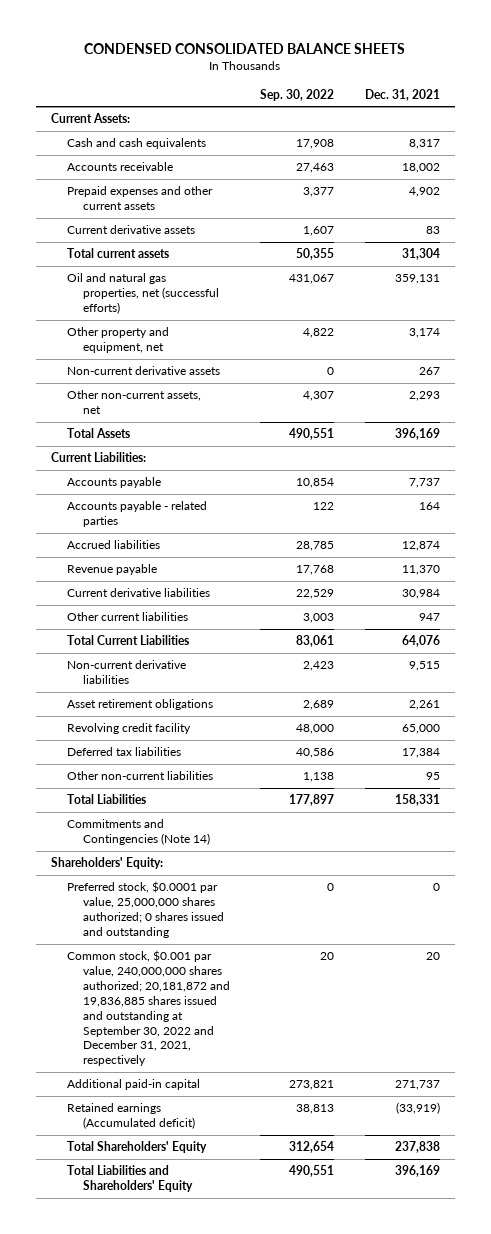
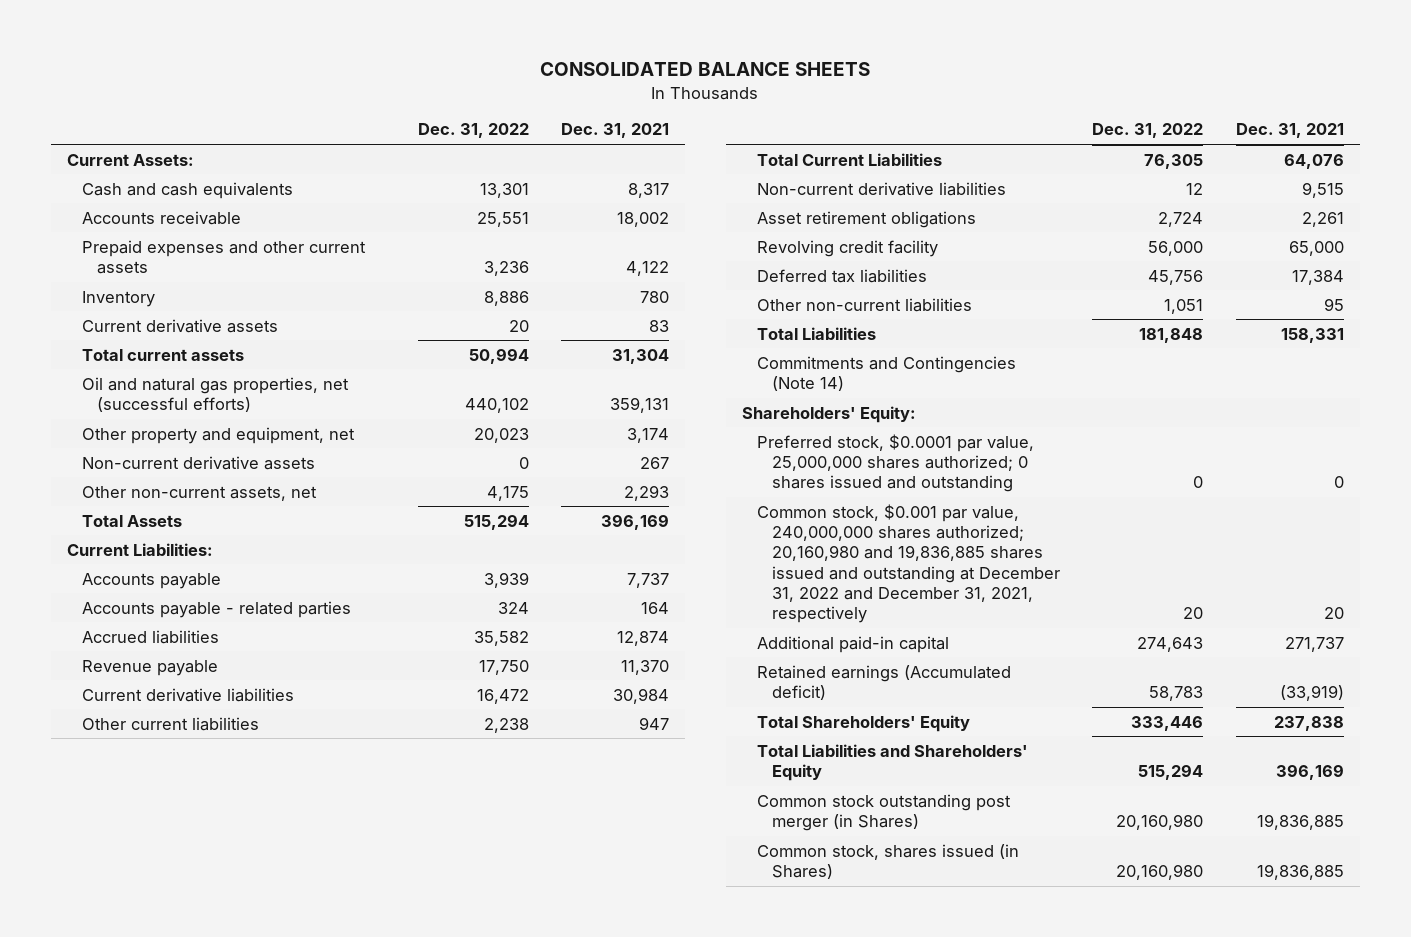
[84,43,406,55] CONDENSED CONSOLIDATED BALANCE SHEETS -> [540,62,871,77] CONSOLIDATED BALANCE SHEETS
[260,88,335,101] Sep. 30, 2022 -> none
none -> [417,123,529,139] Dec. 31, 2022
[408,187,440,198] 4,902 -> [625,260,669,276] 4,122
none -> [82,290,156,307] Inventory
[66,950,230,1067] Common stock, $0.001 par value, 240,000,000 shares authorized; 20,181,872 and 19,836,885 shares issued and outstanding at September 30, 2022 and December 31, 2021, respectively -> [757,503,1061,624] Common stock, $0.001 par value, 240,000,000 shares authorized; 20,160,980 and 19,836,885 shares issued and outstanding at December 31, 2022 and December 31, 2021, respectively
none -> [757,793,1012,831] Common stock outstanding post merger (in Shares)
none -> [757,843,1020,879] Common stock, shares issued (in Shares)

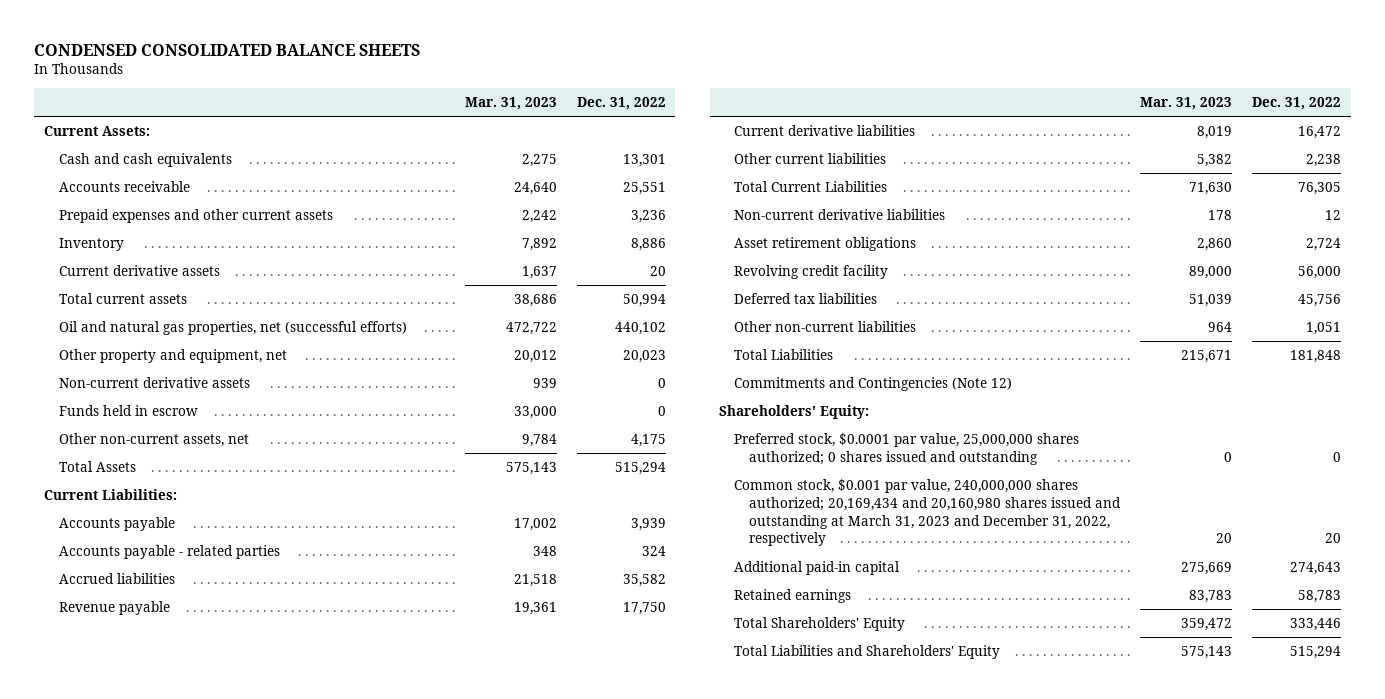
[540,62,871,77] CONSOLIDATED BALANCE SHEETS -> [34,43,421,56] CONDENSED CONSOLIDATED BALANCE SHEETS
[560,123,669,139] Dec. 31, 2021 -> none
none -> [464,97,557,111] Mar. 31, 2023
none -> [59,405,199,417] Funds held in escrow
[757,355,1017,391] Commitments and Contingencies (Note 14) -> [734,377,1013,392] Commitments and Contingencies (Note 12)
[757,503,1061,624] Common stock, $0.001 par value, 240,000,000 shares authorized; 20,160,980 and 19,836,885 shares issued and outstanding at December 31, 2022 and December 31, 2021, respectively -> [734,479,1122,547] Common stock, $0.001 par value, 240,000,000 shares authorized; 20,169,434 and 20,160,980 shares issued and outstanding at March 31, 2023 and December 31, 2022, respectively
[757,664,1012,700] Retained earnings (Accumulated deficit) -> [734,589,852,604] Retained earnings
[757,793,1012,831] Common stock outstanding post merger (in Shares) -> none
[757,843,1020,879] Common stock, shares issued (in Shares) -> none

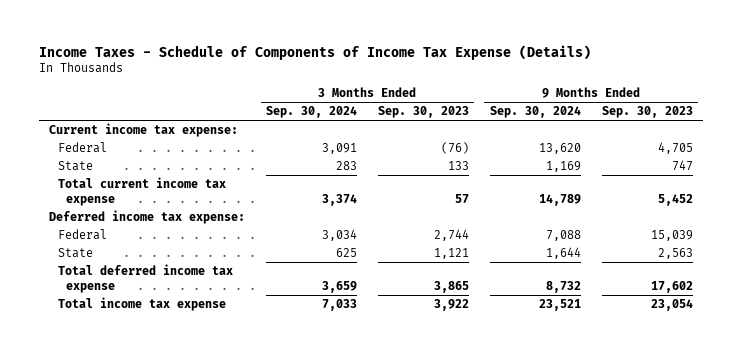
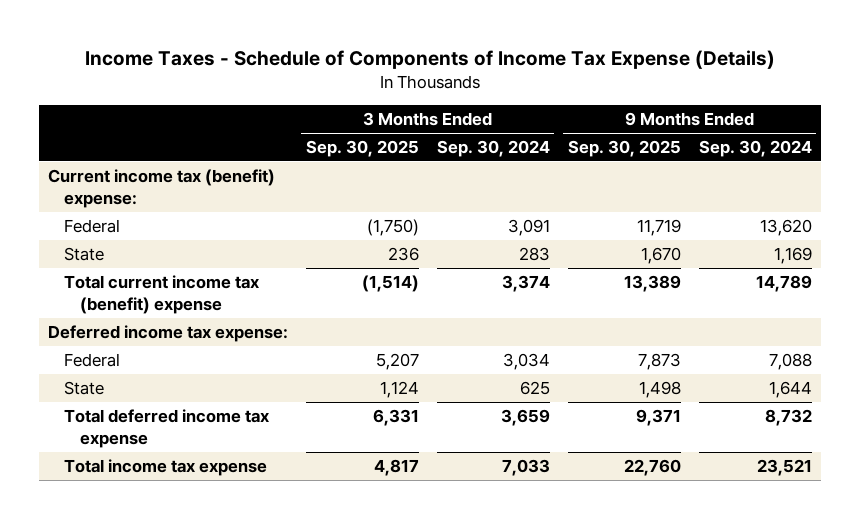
[377,106,469,119] Sep. 30, 2023 -> none
[601,106,693,119] Sep. 30, 2023 -> none
none -> [305,139,419,157] Sep. 30, 2025
none -> [567,139,681,157] Sep. 30, 2025
[49,123,239,138] Current income tax expense: -> [47,168,275,209] Current income tax (benefit) expense:
[57,177,226,207] Total current income tax expense -> [64,274,260,315] Total current income tax (benefit) expense

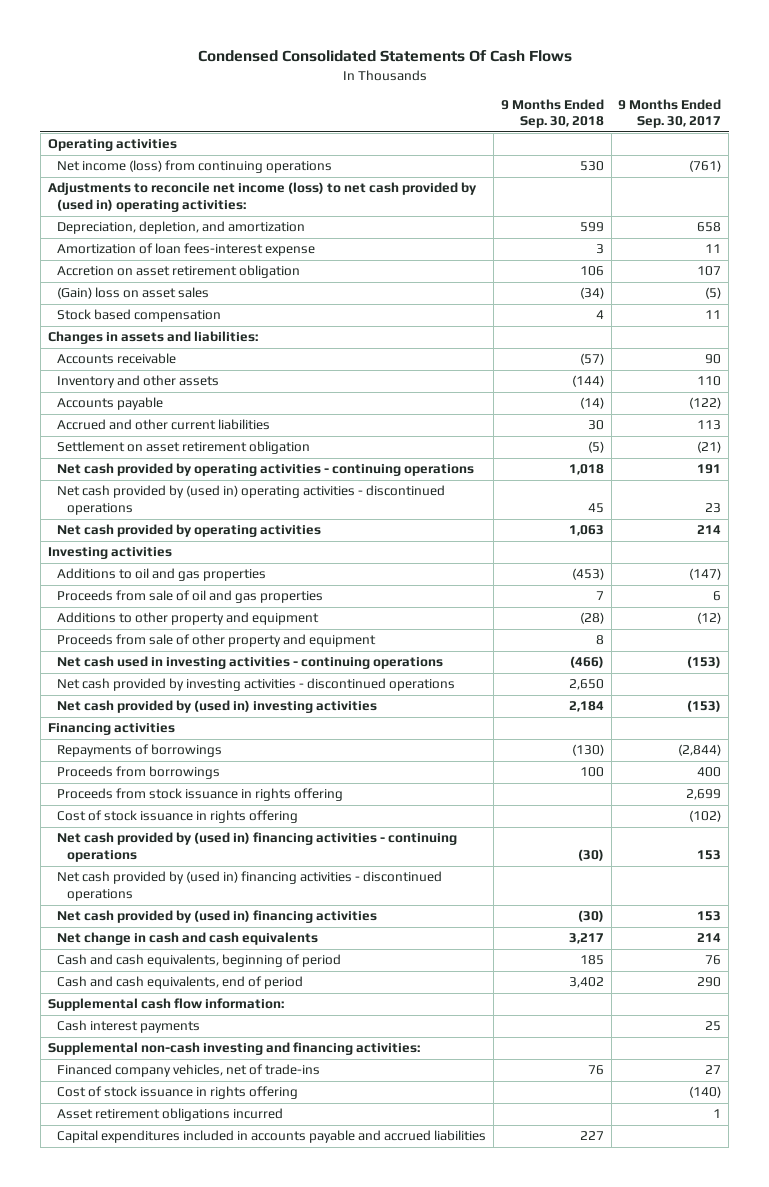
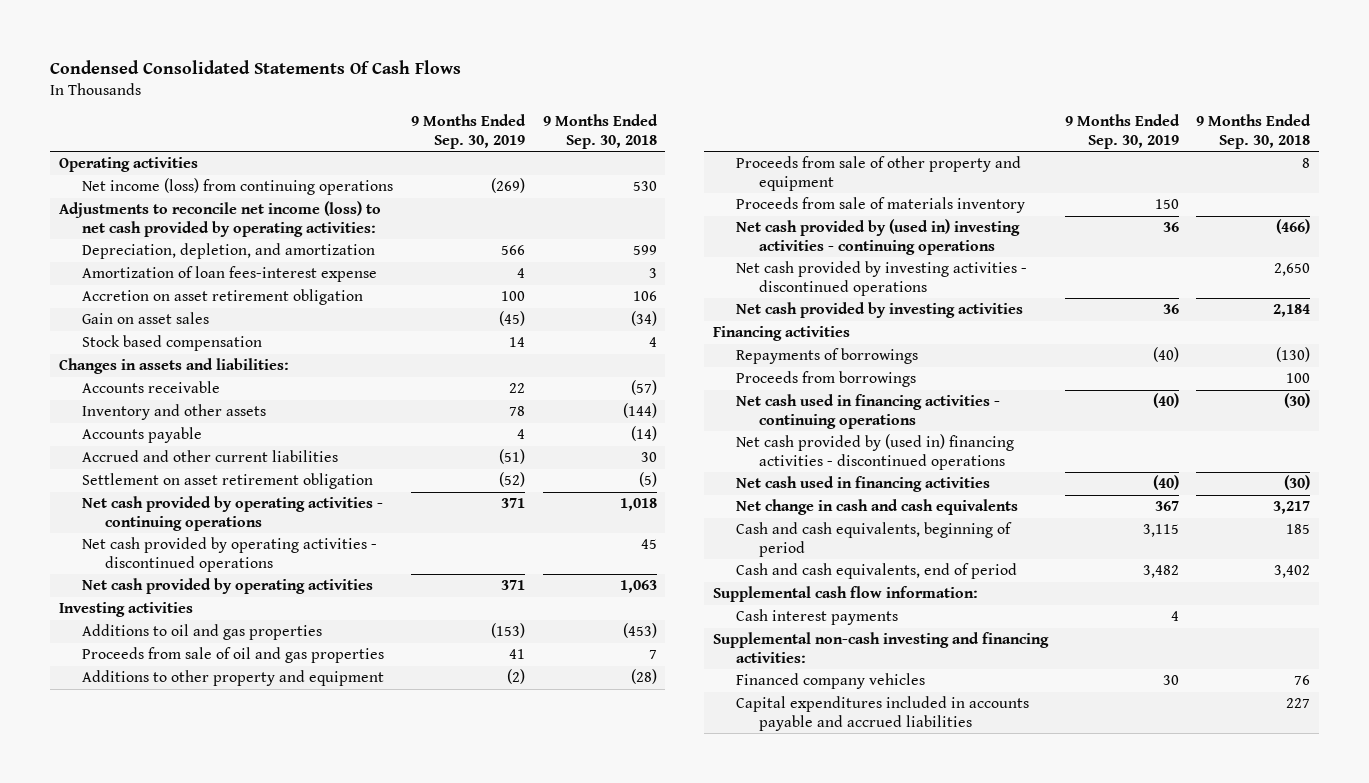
[618,98,722,128] 9 Months Ended Sep. 30, 2017 -> none
none -> [411,114,527,149] 9 Months Ended Sep. 30, 2019
[47,182,477,212] Adjustments to reconcile net income (loss) to net cash provided by (used in) operating activities: -> [58,201,381,237] Adjustments to reconcile net income (loss) to net cash provided by operating activities:
[57,287,210,300] (Gain) loss on asset sales -> [82,312,210,325] Gain on asset sales
[57,485,446,515] Net cash provided by (used in) operating activities - discontinued operations -> [82,537,378,572] Net cash provided by operating activities - discontinued operations
none -> [735,197,1025,214] Proceeds from sale of materials inventory
[57,656,444,670] Net cash used in investing activities - continuing operations -> [735,219,1020,255] Net cash provided by (used in) investing activities - continuing operations
[57,700,378,714] Net cash provided by (used in) investing activities -> [735,302,1023,319] Net cash provided by investing activities
[57,788,344,802] Proceeds from stock issuance in rights offering -> none
[57,810,299,824] Cost of stock issuance in rights offering -> none
[57,832,458,862] Net cash provided by (used in) financing activities - continuing operations -> [735,394,1000,429] Net cash used in financing activities - continuing operations
[57,910,378,924] Net cash provided by (used in) financing activities -> [735,476,990,493] Net cash used in financing activities
[57,1086,299,1100] Cost of stock issuance in rights offering -> none
[57,1108,284,1122] Asset retirement obligations incurred -> none
[57,1064,321,1078] Financed company vehicles, net of trade-ins -> [735,673,925,690] Financed company vehicles

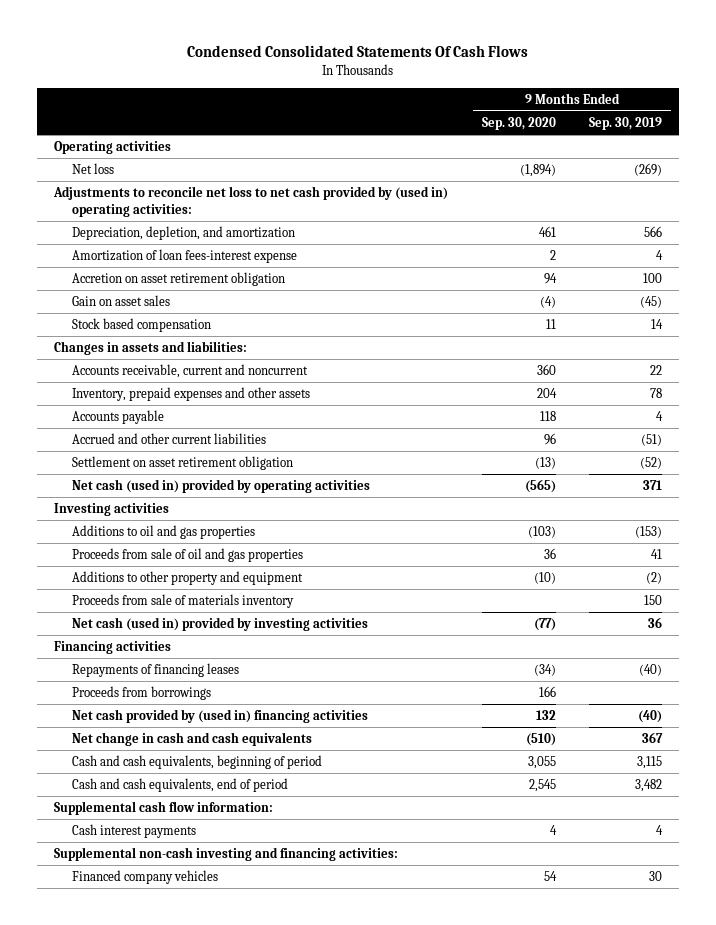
[542,114,658,149] 9 Months Ended Sep. 30, 2018 -> none
none -> [481,116,556,130] Sep. 30, 2020
[82,178,394,196] Net income (loss) from continuing operations -> [71,163,114,175] Net loss
[58,201,381,237] Adjustments to reconcile net income (loss) to net cash provided by operating activities: -> [52,186,448,217] Adjustments to reconcile net loss to net cash provided by (used in) operating activities:
[82,381,221,394] Accounts receivable -> [71,364,308,379] Accounts receivable, current and noncurrent
[82,404,267,421] Inventory and other assets -> [71,387,310,402] Inventory, prepaid expenses and other assets
[82,496,384,531] Net cash provided by operating activities - continuing operations -> none
[82,537,378,572] Net cash provided by operating activities - discontinued operations -> none
[82,578,374,595] Net cash provided by operating activities -> [71,479,370,494] Net cash (used in) provided by operating activities
[735,156,1021,191] Proceeds from sale of other property and equipment -> none
[735,219,1020,255] Net cash provided by (used in) investing activities - continuing operations -> none
[735,261,1027,296] Net cash provided by investing activities - discontinued operations -> none
[735,302,1023,319] Net cash provided by investing activities -> [71,617,368,632] Net cash (used in) provided by investing activities
[735,348,918,365] Repayments of borrowings -> [71,663,239,678] Repayments of financing leases
[735,394,1000,429] Net cash used in financing activities - continuing operations -> none
[735,434,1014,470] Net cash provided by (used in) financing activities - discontinued operations -> none
[735,476,990,493] Net cash used in financing activities -> [71,709,368,724] Net cash provided by (used in) financing activities
[735,696,1029,731] Capital expenditures included in accounts payable and accrued liabilities -> none

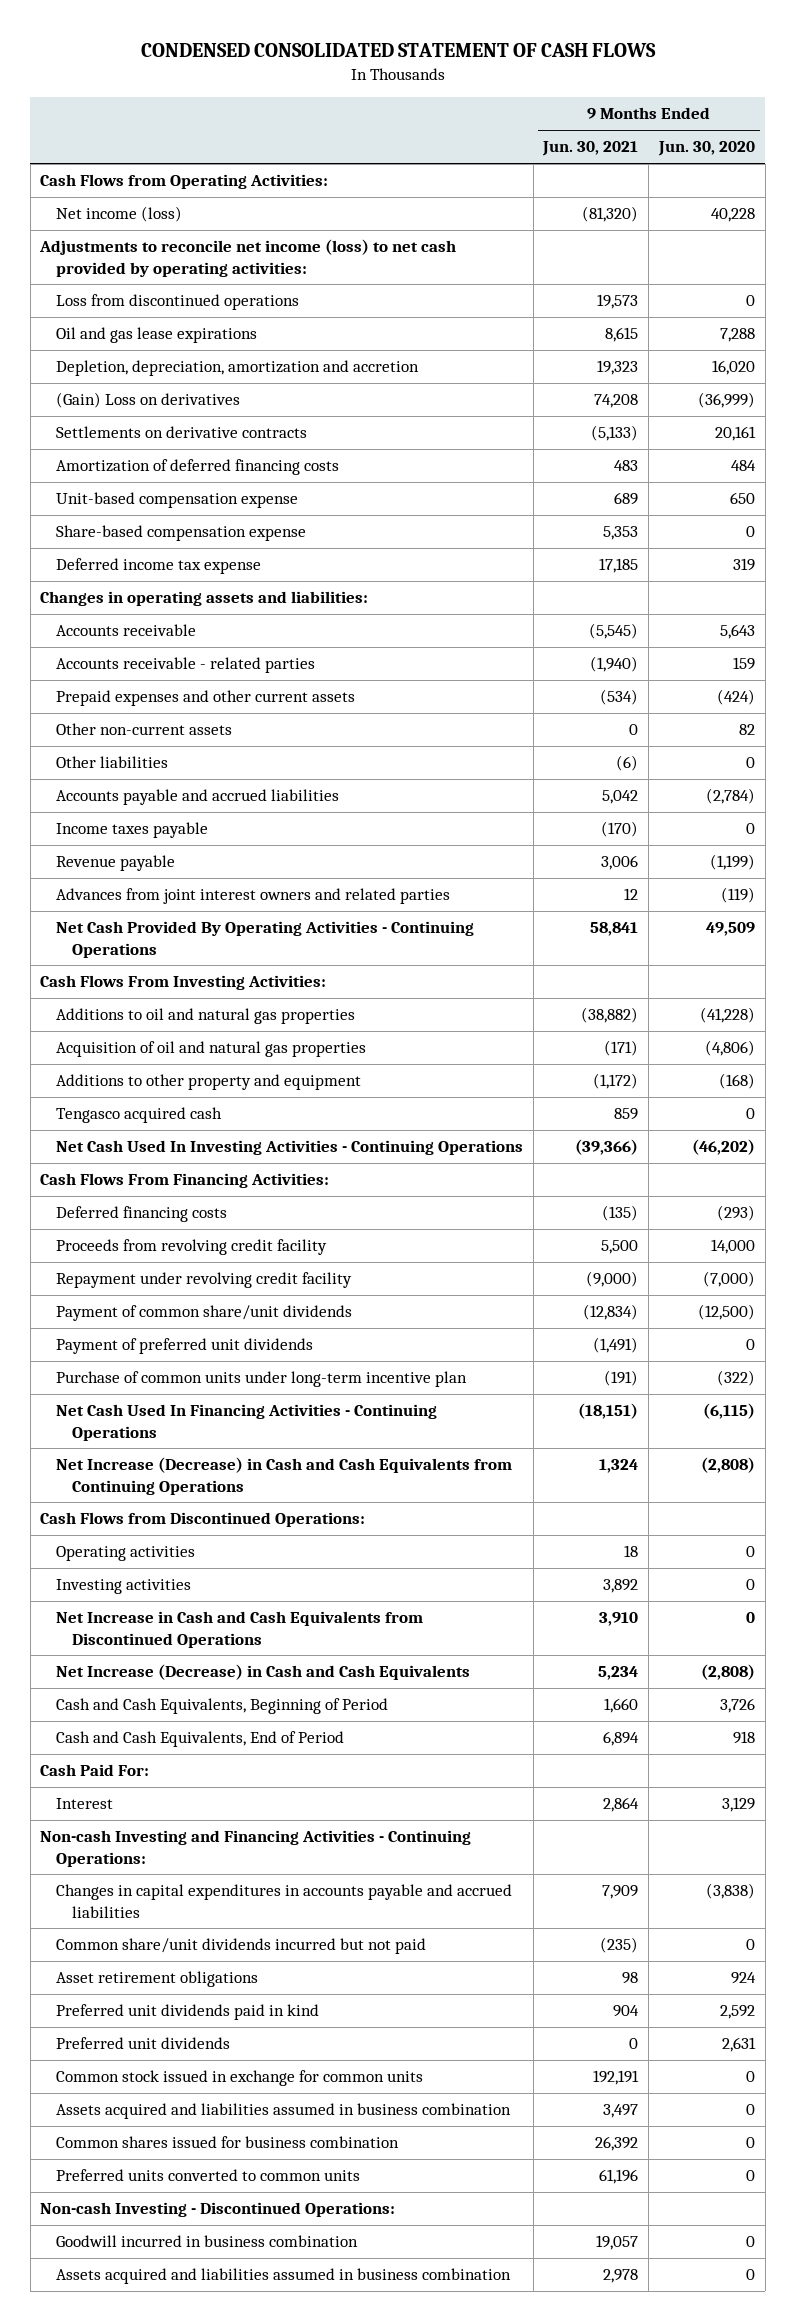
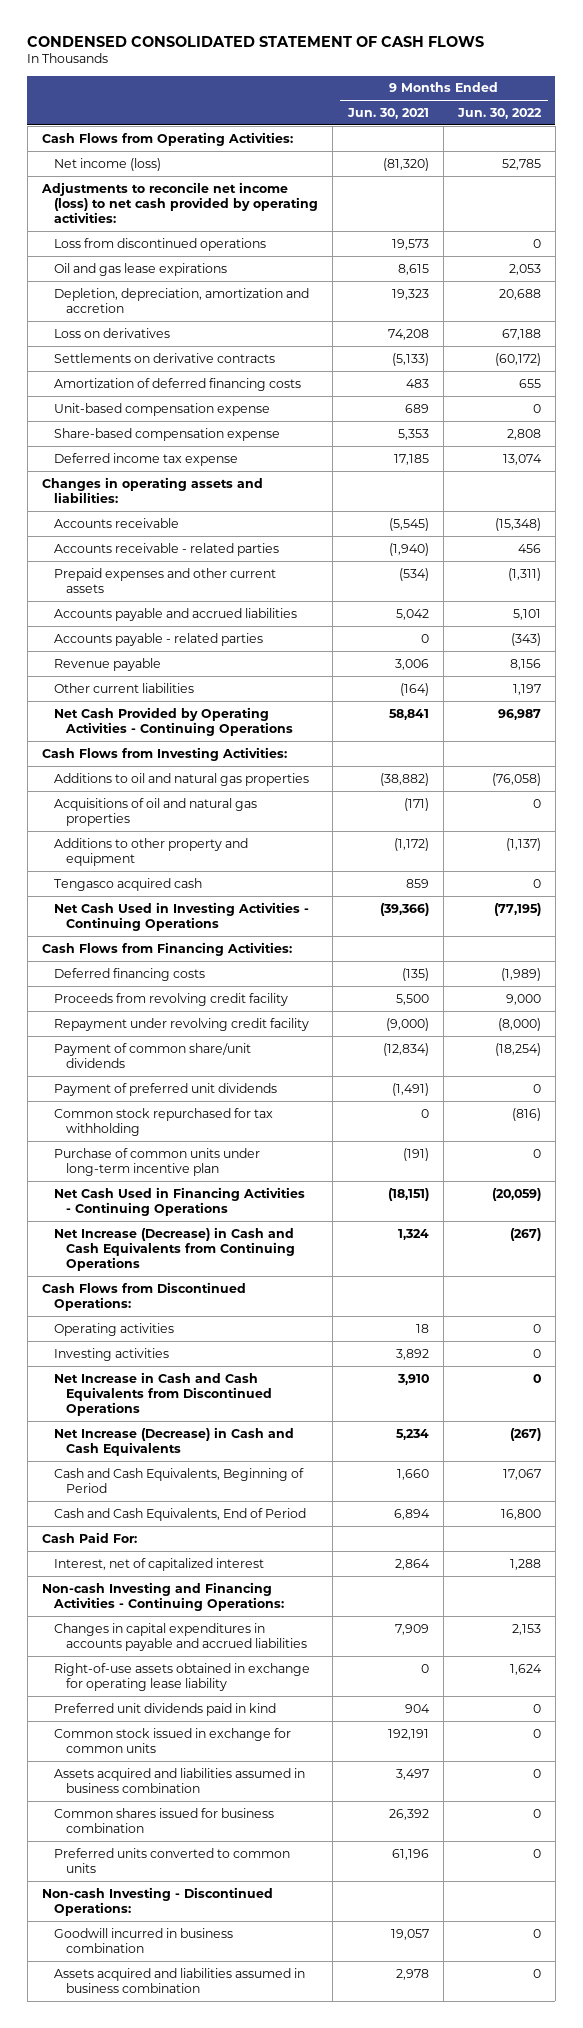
[657,141,755,157] Jun. 30, 2020 -> none
none -> [456,107,542,119] Jun. 30, 2022
[56,392,241,409] (Gain) Loss on derivatives -> [54,327,171,338] Loss on derivatives
[56,723,233,736] Other non-current assets -> none
[56,756,169,769] Other liabilities -> none
[56,822,209,839] Income taxes payable -> none
none -> [54,632,264,646] Accounts payable - related parties
[56,888,451,905] Advances from joint interest owners and related parties -> none
none -> [54,682,195,693] Other current liabilities
[56,921,475,958] Net Cash Provided By Operating Activities - Continuing Operations -> [54,706,294,736] Net Cash Provided by Operating Activities - Continuing Operations
[40,975,327,991] Cash Flows From Investing Activities: -> [42,746,288,761] Cash Flows from Investing Activities:
[56,1041,367,1058] Acquisition of oil and natural gas properties -> [54,797,258,826] Acquisitions of oil and natural gas properties
[56,1140,524,1156] Net Cash Used In Investing Activities - Continuing Operations -> [54,901,310,931] Net Cash Used in Investing Activities - Continuing Operations
[40,1173,330,1189] Cash Flows From Financing Activities: -> [42,941,293,956] Cash Flows from Financing Activities:
none -> [54,1107,274,1136] Common stock repurchased for tax withholding
[56,1404,438,1441] Net Cash Used In Financing Activities - Continuing Operations -> [54,1186,306,1216] Net Cash Used in Financing Activities - Continuing Operations
[56,1798,114,1810] Interest -> [54,1557,265,1571] Interest, net of capitalized interest
[56,1938,427,1955] Common share/unit dividends incurred but not paid -> none
[56,1971,259,1988] Asset retirement obligations -> none
none -> [54,1662,311,1691] Right-of-use assets obtained in exchange for operating lease liability
[56,2037,231,2050] Preferred unit dividends -> none

